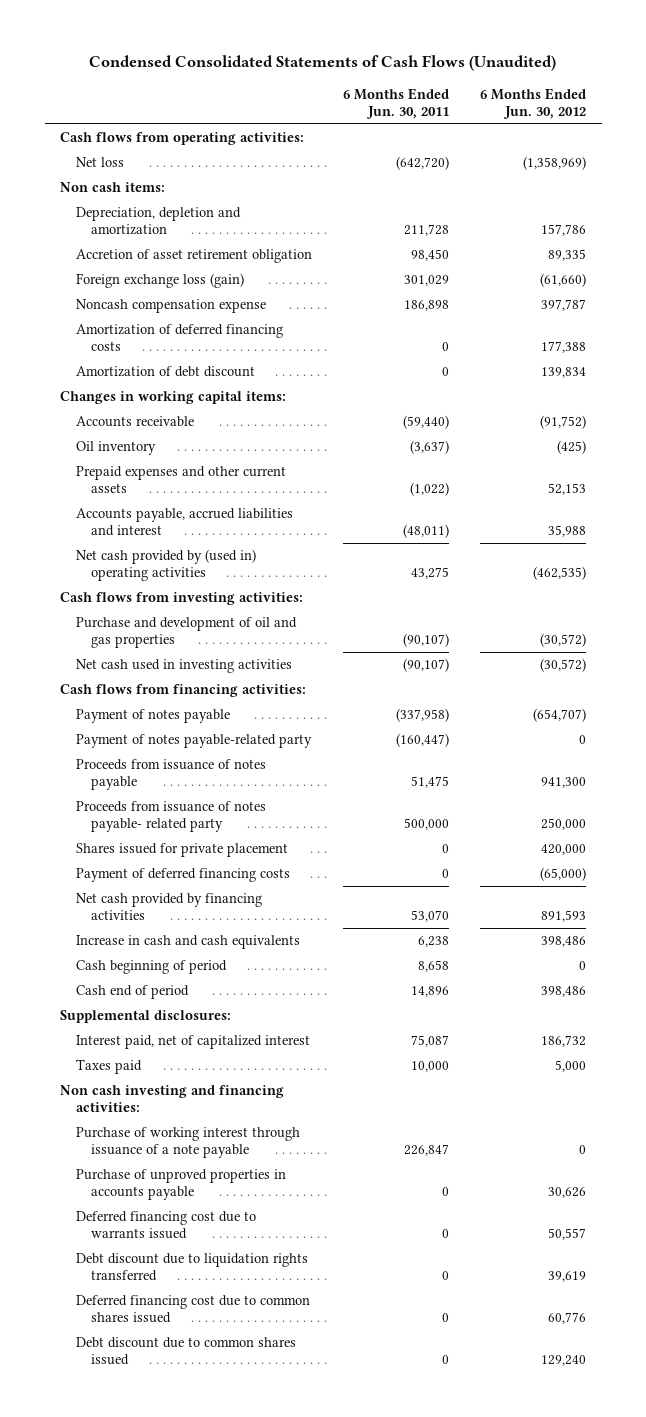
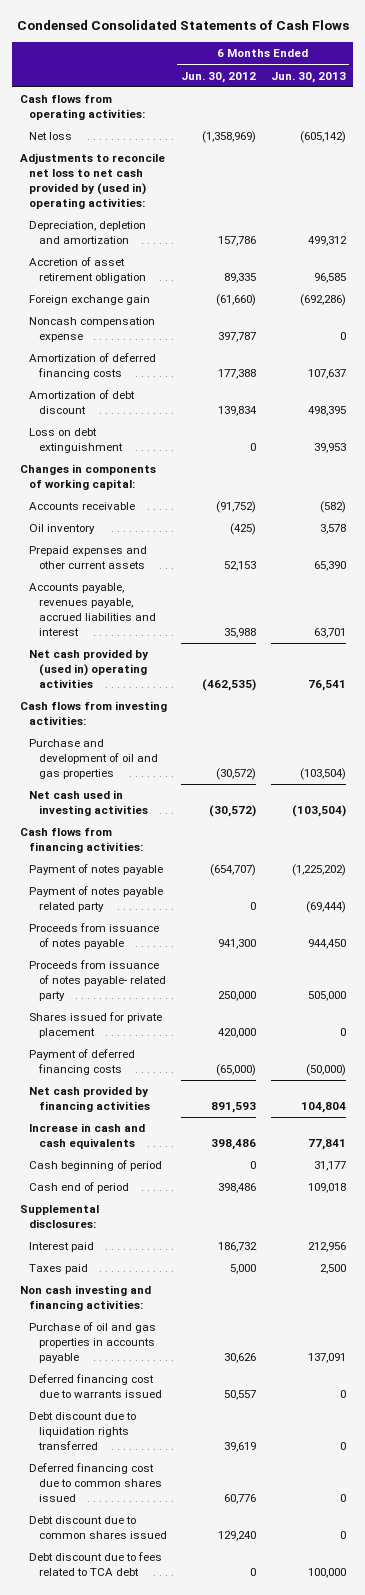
[89,55,557,72] Condensed Consolidated Statements of Cash Flows (Unaudited) -> [16,20,349,31] Condensed Consolidated Statements of Cash Flows
[342,87,449,120] 6 Months Ended Jun. 30, 2011 -> none
none -> [270,71,346,83] Jun. 30, 2013
[60,182,166,193] Non cash items: -> [19,153,165,209] Adjustments to reconcile net loss to net cash provided by (used in) operating activities:
[75,273,244,289] Foreign exchange loss (gain) -> [29,295,151,306] Foreign exchange gain
none -> [29,428,123,454] Loss on debt extinguishment
[60,391,287,405] Changes in working capital items: -> [19,464,156,491] Changes in components of working capital:
[75,508,293,537] Accounts payable, accrued liabilities and interest -> [29,583,156,636] Accounts payable, revenues payable, accrued liabilities and interest
[75,734,312,749] Payment of notes payable-related party -> [29,886,164,913] Payment of notes payable related party
[75,1035,310,1050] Interest paid, net of capitalized interest -> [29,1242,95,1253] Interest paid
[75,1127,300,1159] Purchase of working interest through issuance of a note payable -> none
[75,1169,286,1201] Purchase of unproved properties in accounts payable -> [29,1322,157,1364] Purchase of oil and gas properties in accounts payable
none -> [29,1552,163,1577] Debt discount due to fees related to TCA debt

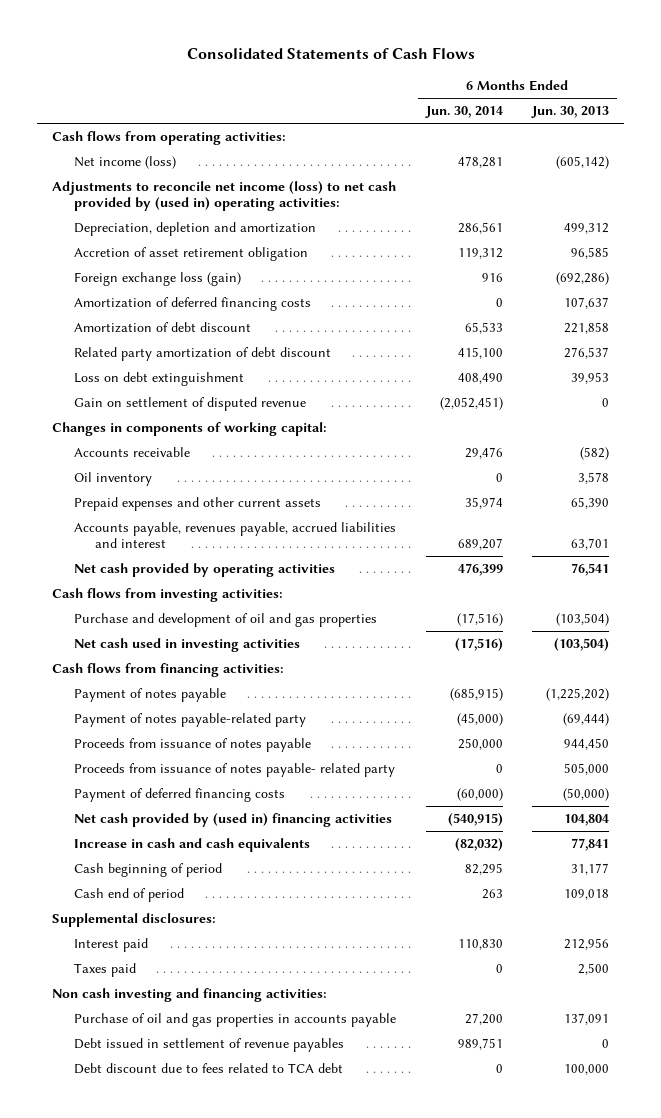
[16,20,349,31] Condensed Consolidated Statements of Cash Flows -> [186,46,475,59] Consolidated Statements of Cash Flows
[181,71,257,83] Jun. 30, 2012 -> none
none -> [424,106,503,119] Jun. 30, 2014
[29,132,73,141] Net loss -> [73,156,176,170] Net income (loss)
[19,153,165,209] Adjustments to reconcile net loss to net cash provided by (used in) operating activities: -> [51,181,396,212] Adjustments to reconcile net income (loss) to net cash provided by (used in) operating activities:
[29,317,156,343] Noncash compensation expense -> none
[29,295,151,306] Foreign exchange gain -> [73,272,241,287] Foreign exchange loss (gain)
[307,406,346,417] 498,395 -> [564,322,610,335] 221,858
none -> [73,347,331,362] Related party amortization of debt discount
none -> [73,397,306,412] Gain on settlement of disputed revenue
[29,649,150,689] Net cash provided by (used in) operating activities -> [73,563,335,578] Net cash provided by operating activities
[29,886,164,913] Payment of notes payable related party -> [73,713,306,728] Payment of notes payable-related party
[29,1012,163,1039] Shares issued for private placement -> none
[29,1086,150,1113] Net cash provided by financing activities -> [73,813,392,828] Net cash provided by (used in) financing activities
[29,1374,162,1399] Deferred financing cost due to warrants issued -> none
[29,1412,137,1451] Debt discount due to liquidation rights transferred -> none
[29,1463,162,1503] Deferred financing cost due to common shares issued -> none
[29,1516,167,1540] Debt discount due to common shares issued -> none
none -> [73,1038,344,1053] Debt issued in settlement of revenue payables

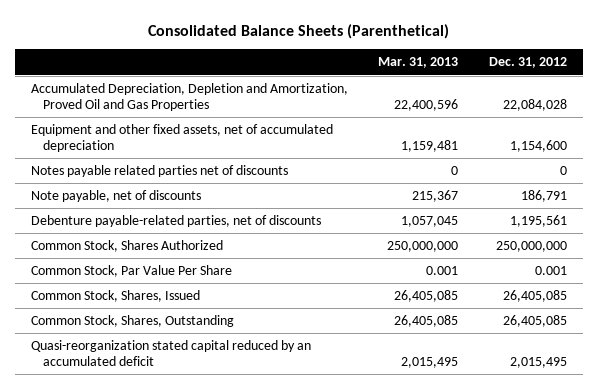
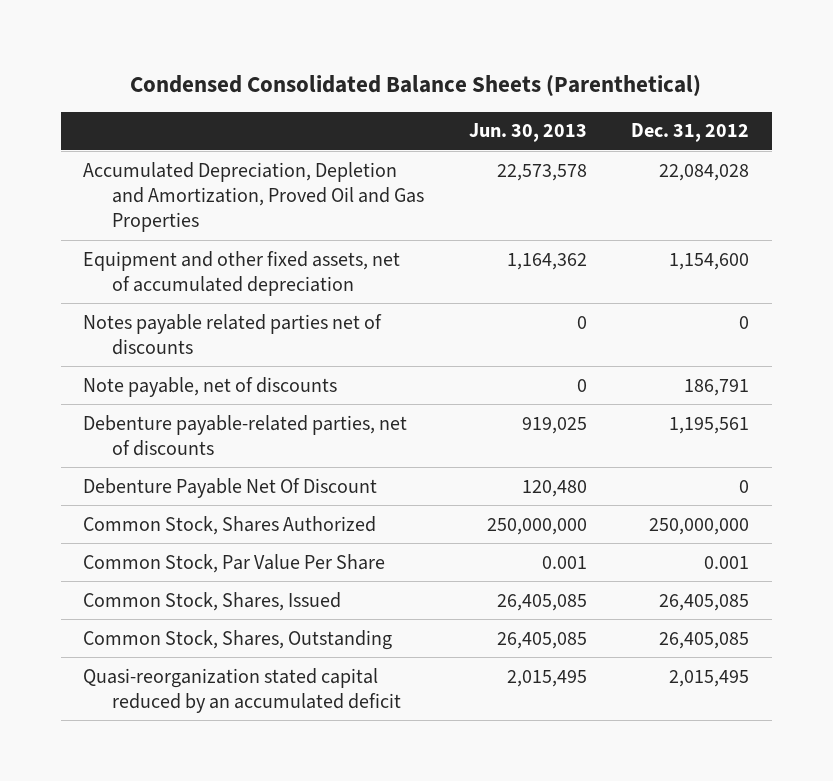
[147,23,449,39] Consolidated Balance Sheets (Parenthetical) -> [130,74,702,97] Condensed Consolidated Balance Sheets (Parenthetical)
[378,57,459,69] Mar. 31, 2013 -> none
none -> [468,123,587,143] Jun. 30, 2013
none -> [83,477,378,498] Debenture Payable Net Of Discount

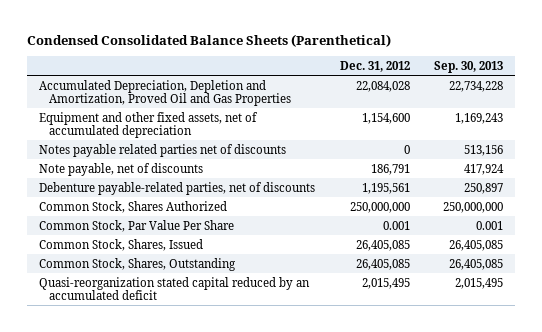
[468,123,587,143] Jun. 30, 2013 -> none
none -> [434,60,504,73] Sep. 30, 2013
[83,477,378,498] Debenture Payable Net Of Discount -> none

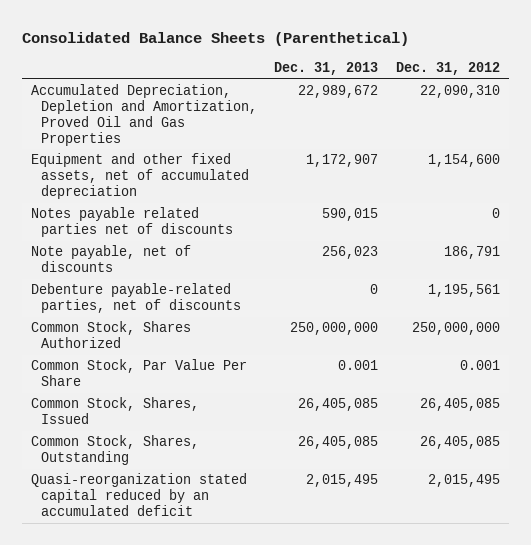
[26,33,391,47] Condensed Consolidated Balance Sheets (Parenthetical) -> [21,31,409,46] Consolidated Balance Sheets (Parenthetical)
[434,60,504,73] Sep. 30, 2013 -> none
none -> [274,62,379,76] Dec. 31, 2013
[355,80,410,92] 22,084,028 -> [420,85,501,99] 22,090,310

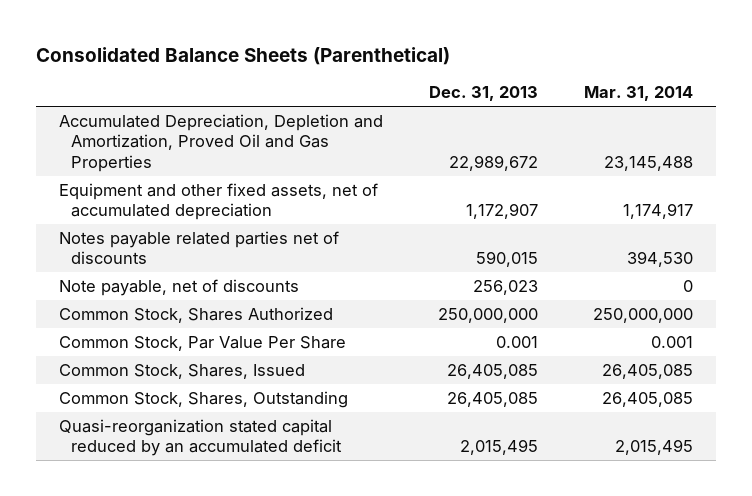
[396,62,501,76] Dec. 31, 2012 -> none
none -> [584,86,694,102] Mar. 31, 2014
[30,283,241,314] Debenture payable-related parties, net of discounts -> none

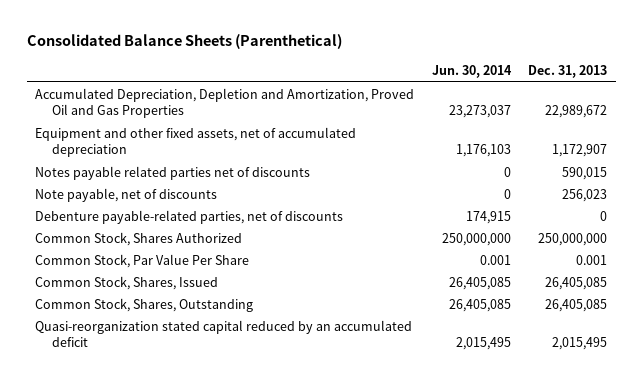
[584,86,694,102] Mar. 31, 2014 -> none
none -> [431,64,512,78] Jun. 30, 2014
none -> [35,209,344,224] Debenture payable-related parties, net of discounts

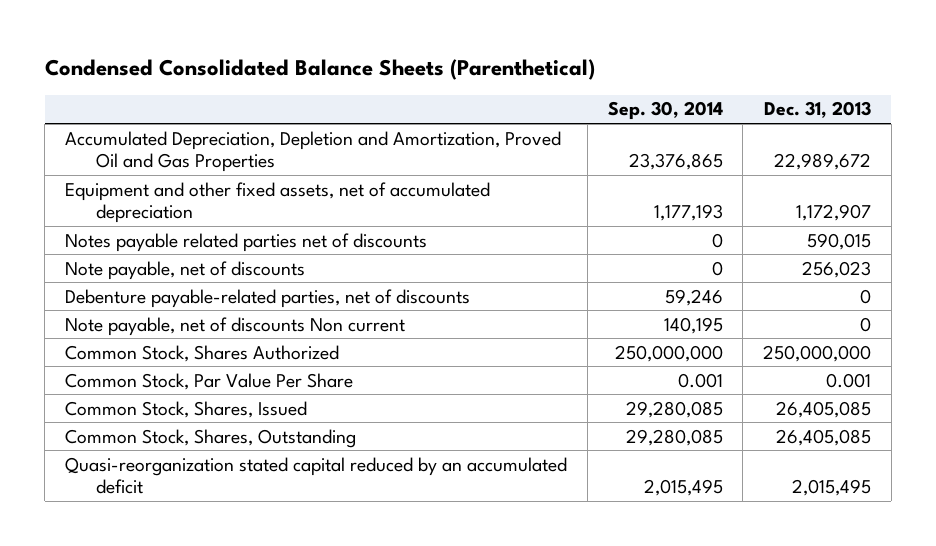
[26,34,342,50] Consolidated Balance Sheets (Parenthetical) -> [44,59,595,81] Condensed Consolidated Balance Sheets (Parenthetical)
[431,64,512,78] Jun. 30, 2014 -> none
none -> [607,101,723,121] Sep. 30, 2014
none -> [64,316,405,336] Note payable, net of discounts Non current

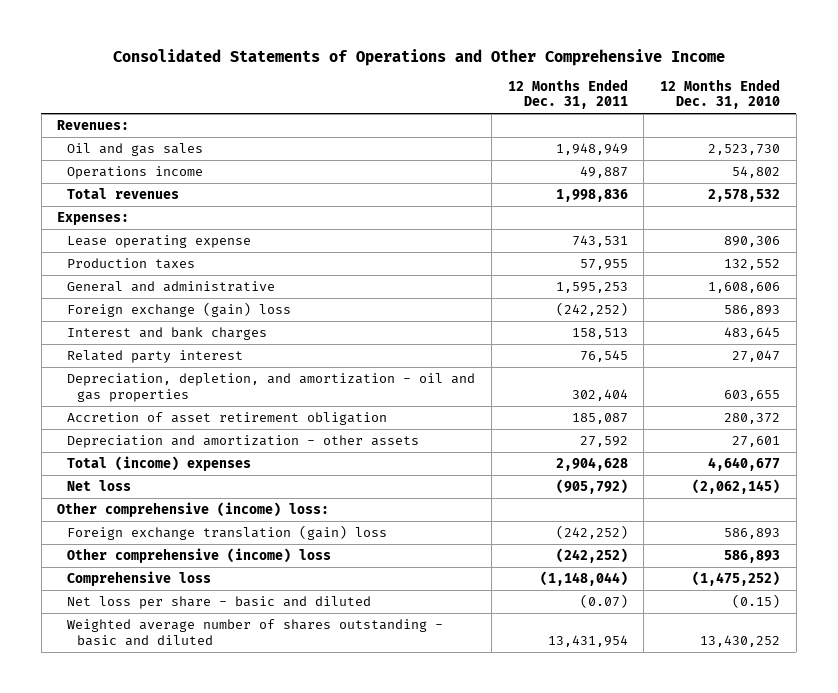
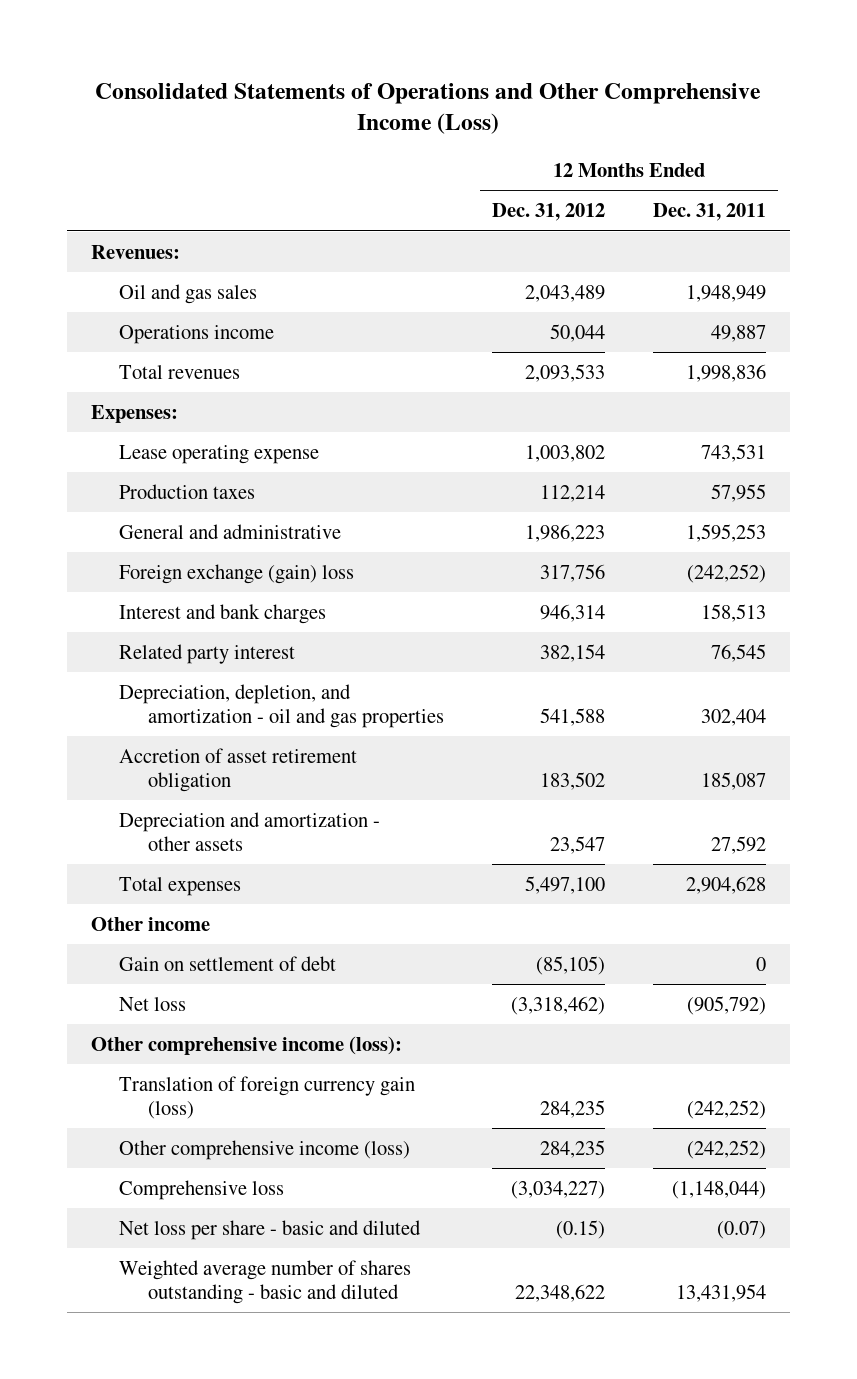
[112,48,725,66] Consolidated Statements of Operations and Other Comprehensive Income -> [95,82,762,135] Consolidated Statements of Operations and Other Comprehensive Income (Loss)
[660,78,781,110] 12 Months Ended Dec. 31, 2010 -> none
none -> [491,203,605,222] Dec. 31, 2012
[67,456,252,472] Total (income) expenses -> [119,876,242,896] Total expenses
none -> [91,916,211,931] Other income
none -> [119,955,337,971] Gain on settlement of debt
[57,502,330,518] Other comprehensive (income) loss: -> [91,1035,403,1055] Other comprehensive income (loss):
[67,525,388,541] Foreign exchange translation (gain) loss -> [119,1075,416,1119] Translation of foreign currency gain (loss)
[67,548,332,564] Other comprehensive (income) loss -> [119,1139,411,1160] Other comprehensive income (loss)

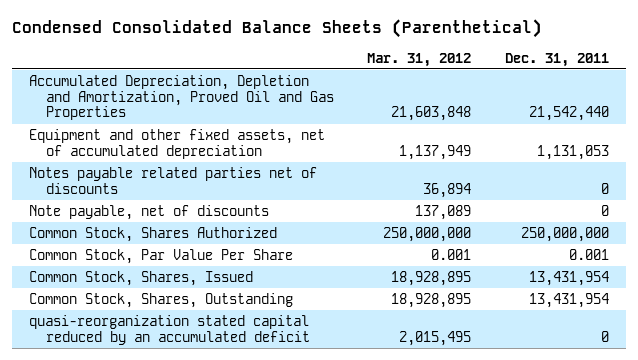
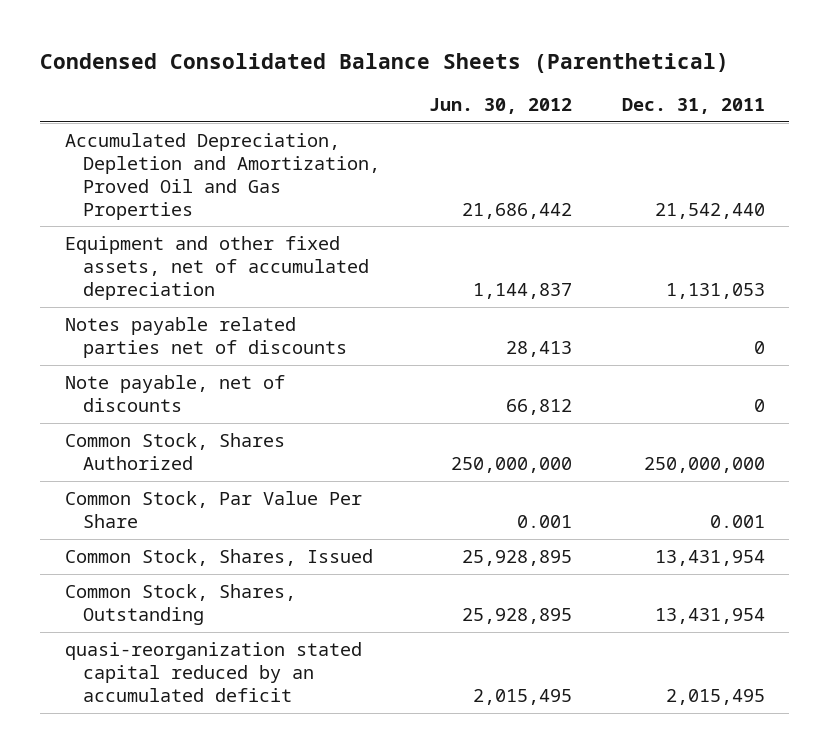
[367,52,472,67] Mar. 31, 2012 -> none
none -> [429,98,573,115] Jun. 30, 2012
[601,330,610,342] 0 -> [665,688,765,705] 2,015,495

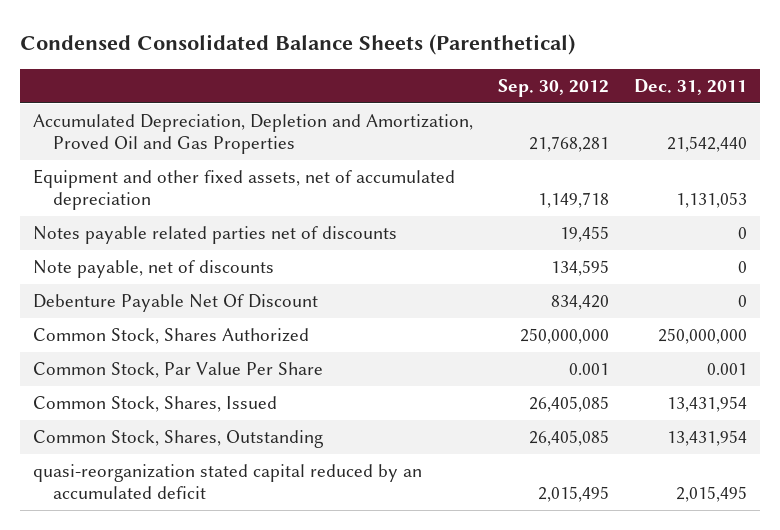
[429,98,573,115] Jun. 30, 2012 -> none
none -> [498,79,610,98] Sep. 30, 2012
none -> [33,294,319,313] Debenture Payable Net Of Discount

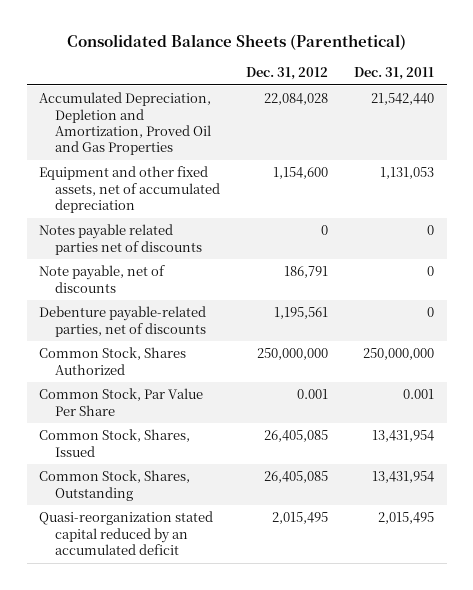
[20,33,576,55] Condensed Consolidated Balance Sheets (Parenthetical) -> [66,33,406,50] Consolidated Balance Sheets (Parenthetical)
[498,79,610,98] Sep. 30, 2012 -> none
none -> [246,67,329,81] Dec. 31, 2012
[33,294,319,313] Debenture Payable Net Of Discount -> [39,306,207,337] Debenture payable-related parties, net of discounts
[33,464,423,500] quasi-reorganization stated capital reduced by an accumulated deficit -> [39,511,214,555] Quasi-reorganization stated capital reduced by an accumulated deficit

